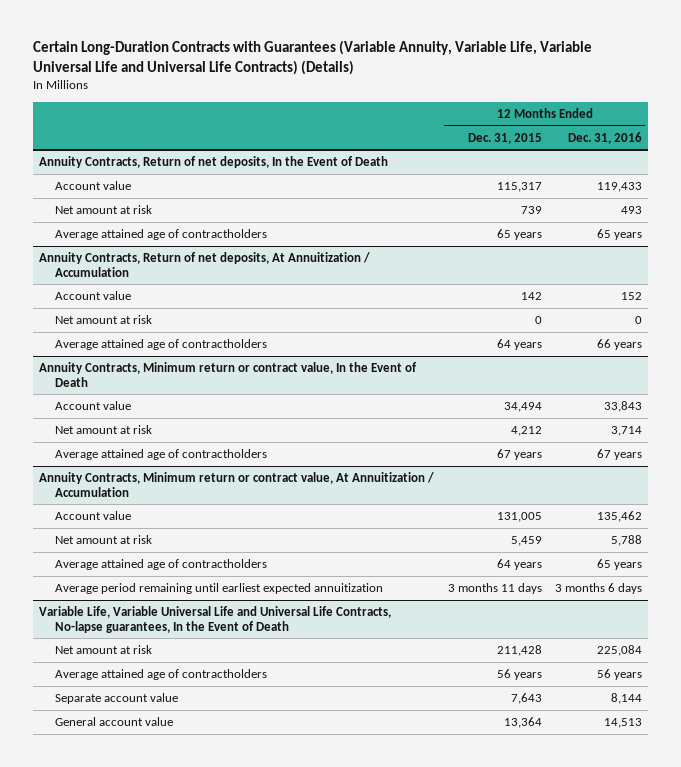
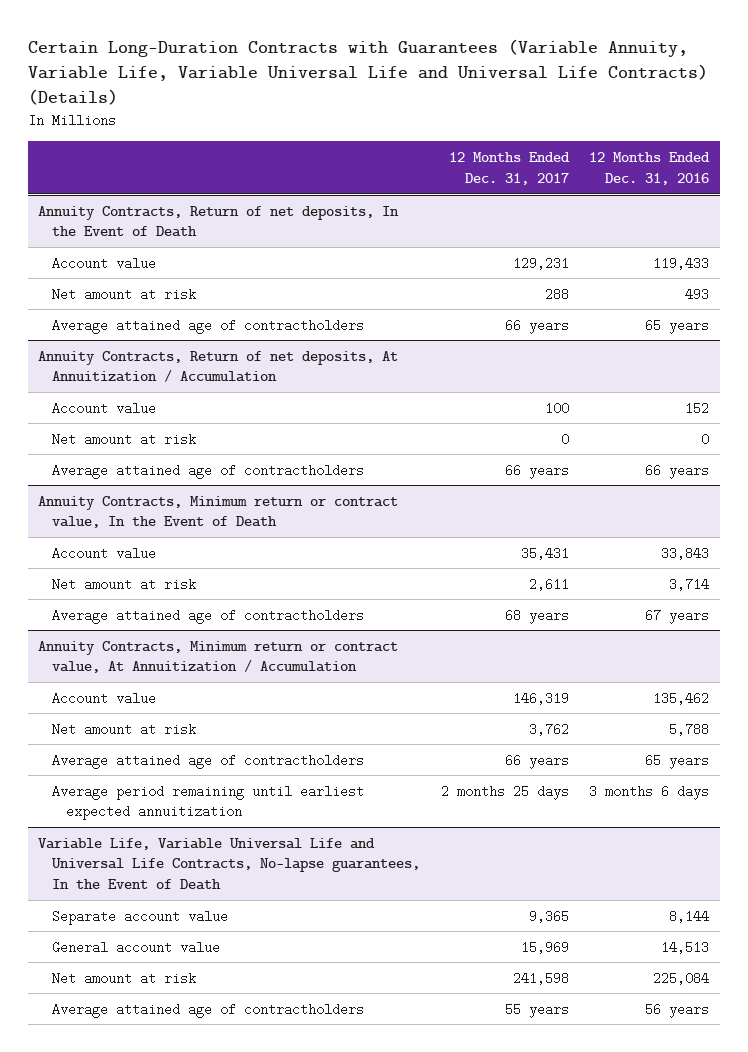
[467,132,542,144] Dec. 31, 2015 -> none
none -> [448,152,570,185] 12 Months Ended Dec. 31, 2017
[54,644,152,654] Net amount at risk -> [52,971,197,985] Net amount at risk
[54,668,267,680] Average attained age of contractholders -> [52,1002,365,1018] Average attained age of contractholders

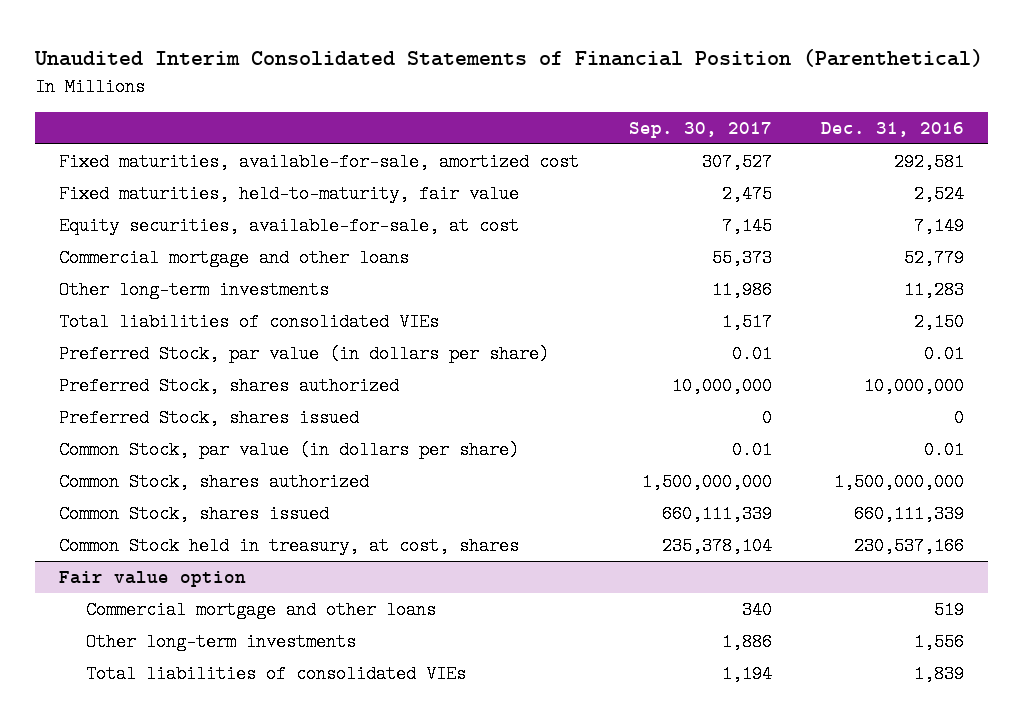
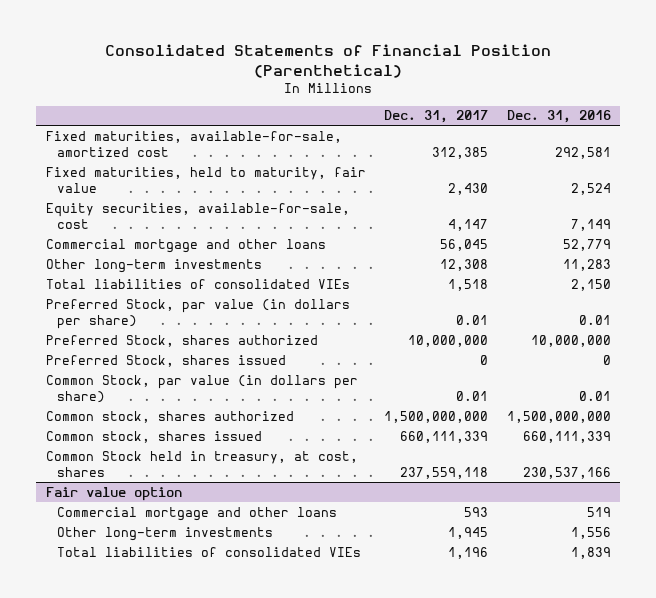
[33,49,983,68] Unaudited Interim Consolidated Statements of Financial Position (Parenthetical) -> [105,44,552,78] Consolidated Statements of Financial Position (Parenthetical)
[628,121,772,138] Sep. 30, 2017 -> none
none -> [384,110,489,124] Dec. 31, 2017
[59,185,520,204] Fixed maturities, held-to-maturity, fair value -> [45,166,366,194] Fixed maturities, held to maturity, fair value
[59,217,520,236] Equity securities, available-for-sale, at cost -> [45,202,350,230] Equity securities, available-for-sale, cost
[59,473,370,492] Common Stock, shares authorized -> [45,410,294,423] Common stock, shares authorized
[59,505,330,524] Common Stock, shares issued -> [45,430,262,443] Common stock, shares issued

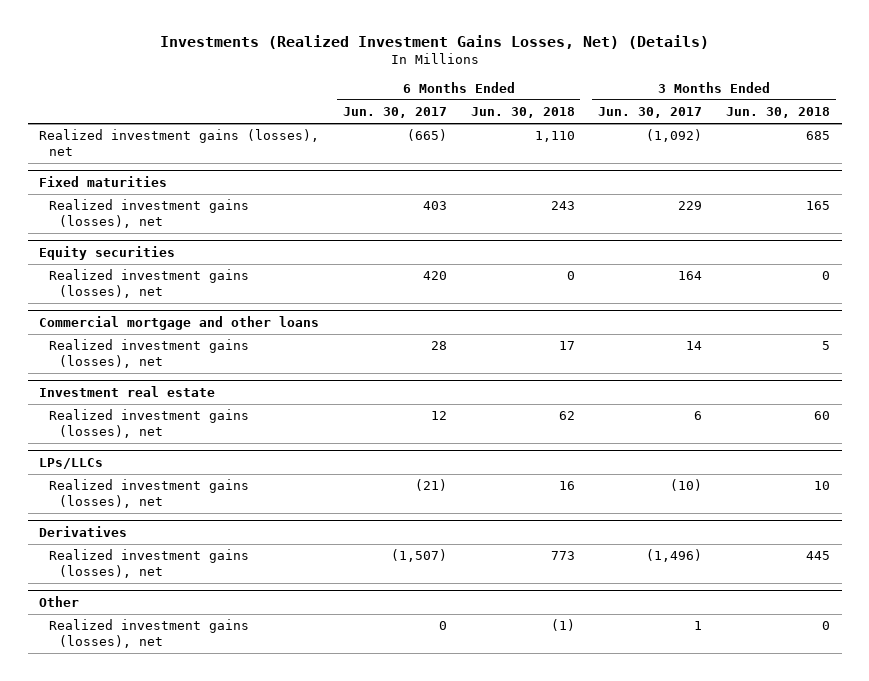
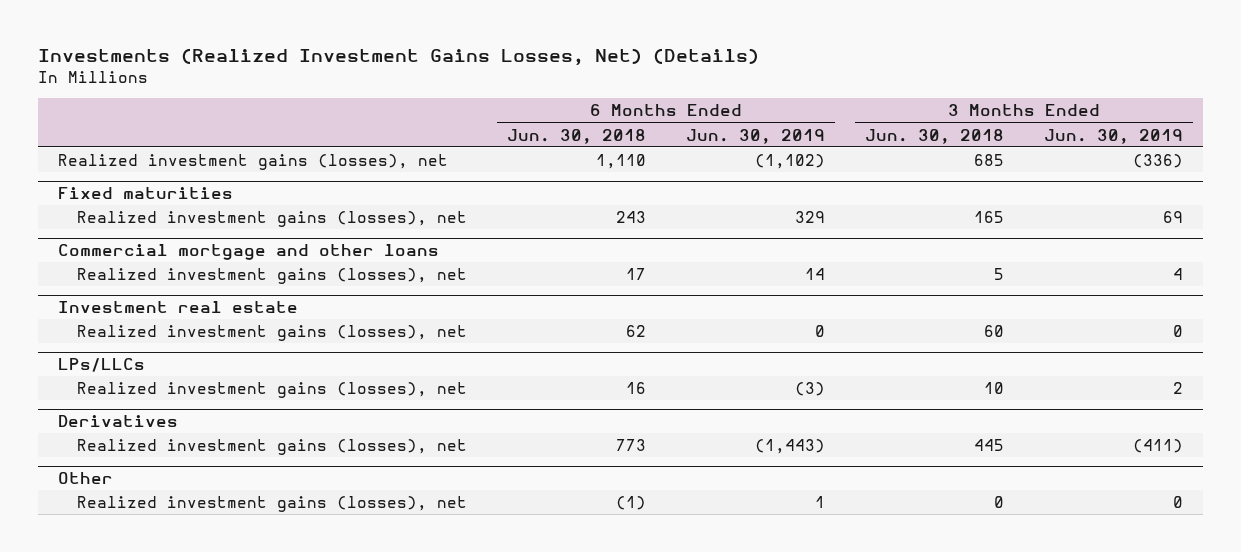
[342,107,447,119] Jun. 30, 2017 -> none
[598,107,703,119] Jun. 30, 2017 -> none
none -> [686,128,826,144] Jun. 30, 2019
none -> [1044,128,1184,144] Jun. 30, 2019
[39,245,176,260] Equity securities -> none
[48,269,249,298] Realized investment gains (losses), net -> none

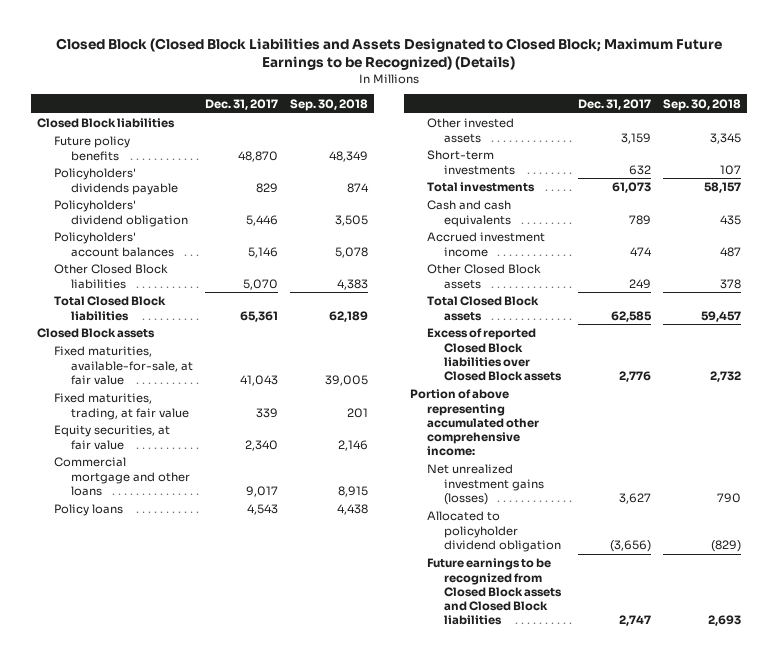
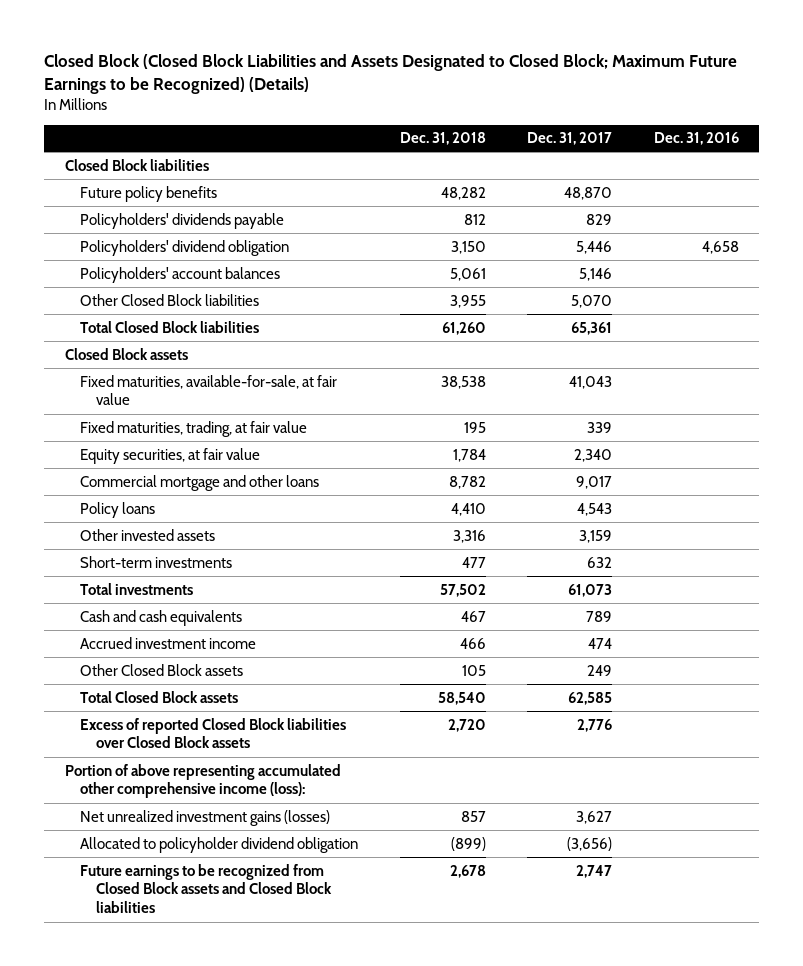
[290,98,369,111] Sep. 30, 2018 -> none
none -> [399,132,486,146] Dec. 31, 2018
none -> [653,132,739,146] Dec. 31, 2016
[409,389,539,457] Portion of above representing accumulated other comprehensive income: -> [64,763,341,799] Portion of above representing accumulated other comprehensive income (loss):

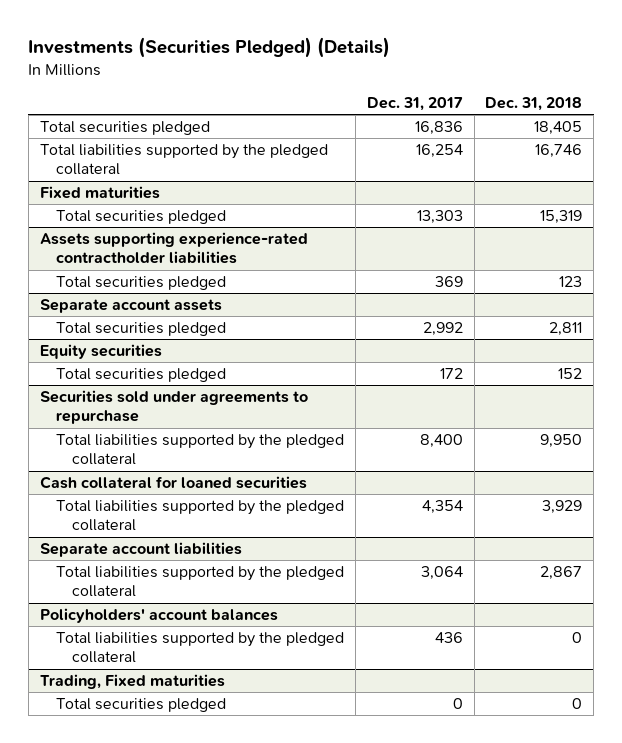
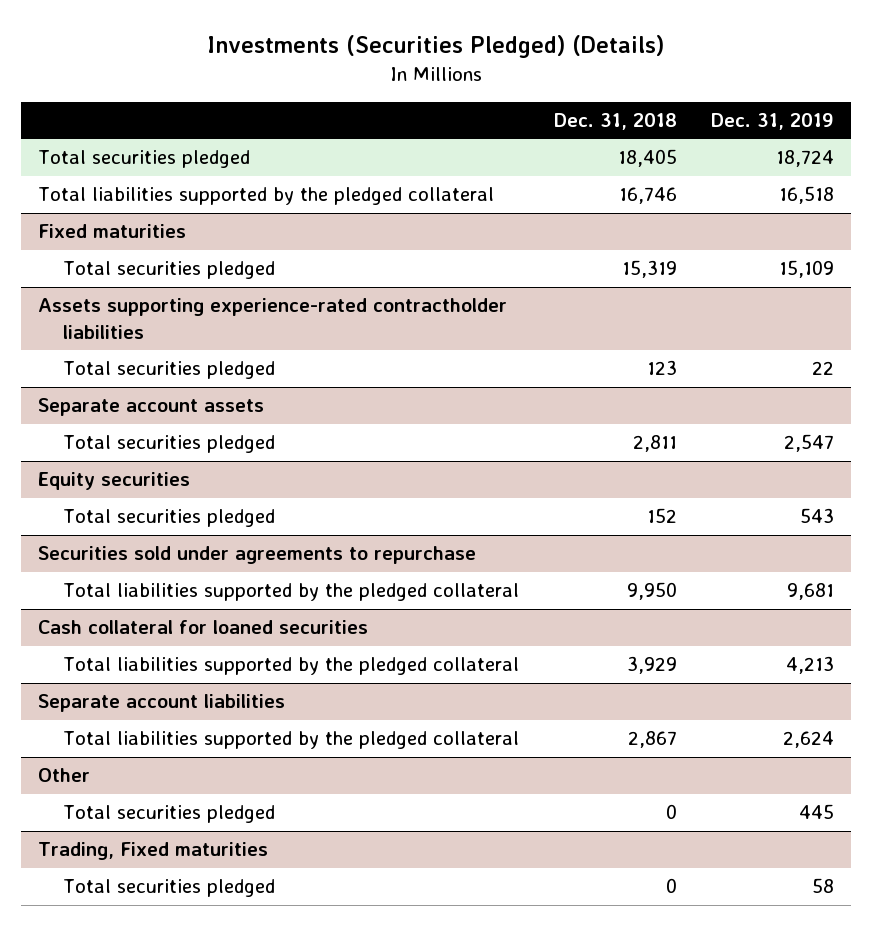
[366,97,463,112] Dec. 31, 2017 -> none
none -> [710,113,834,131] Dec. 31, 2019
[39,608,278,624] Policyholders' account balances -> none
[55,632,344,664] Total liabilities supported by the pledged collateral -> none
none -> [38,768,91,783] Other
none -> [63,805,276,824] Total securities pledged

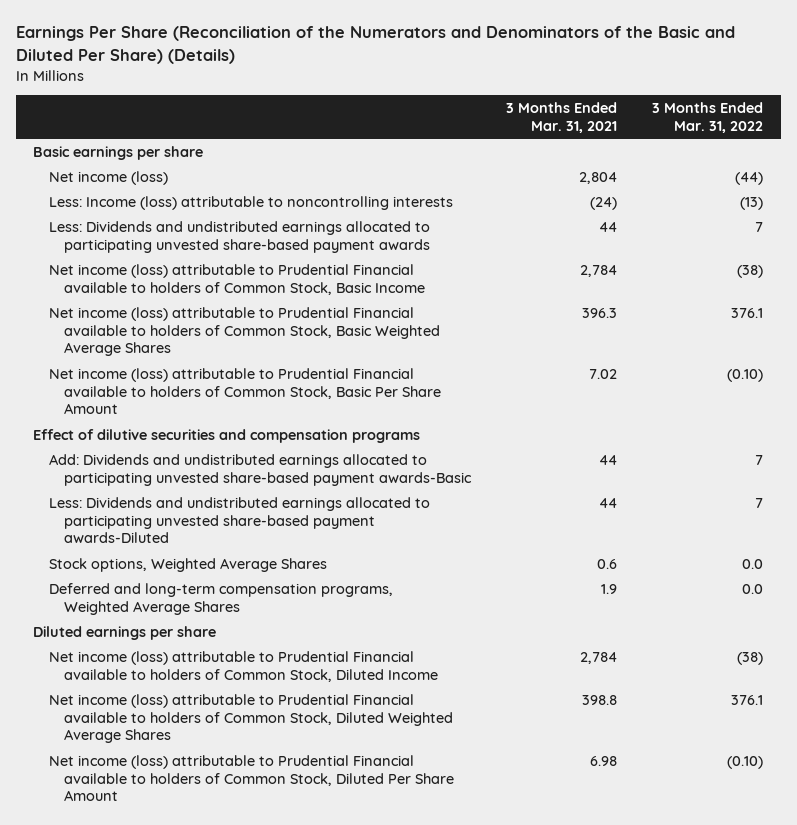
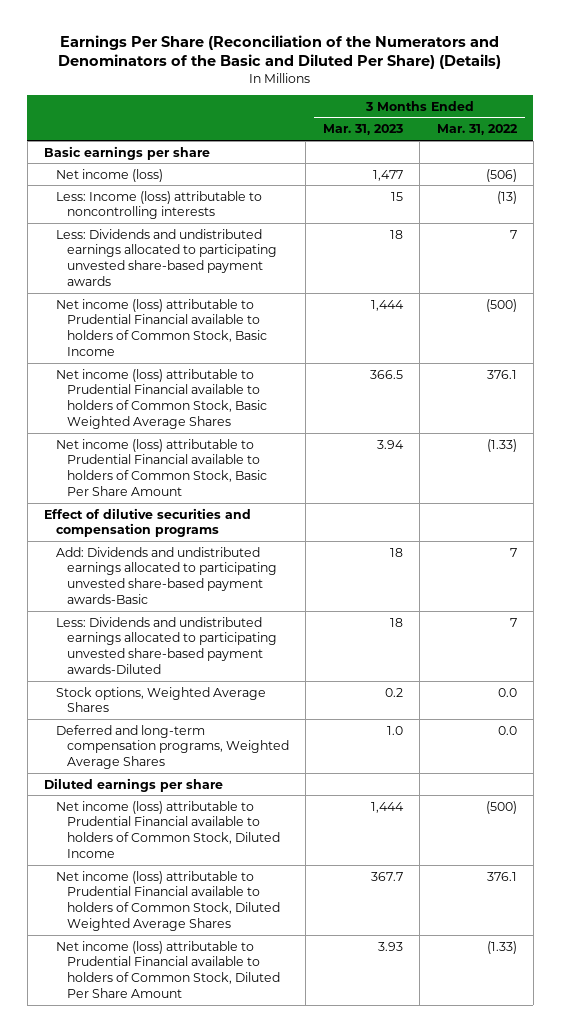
[506,101,618,133] 3 Months Ended Mar. 31, 2021 -> none
none -> [322,124,403,136] Mar. 31, 2023
[735,171,764,185] (44) -> [485,168,517,182] (506)
[737,264,764,278] (38) -> [485,298,517,312] (500)
[727,368,764,382] (0.10) -> [486,438,517,452] (1.33)
[737,651,764,665] (38) -> [485,800,517,814] (500)
[727,755,764,769] (0.10) -> [486,940,517,954] (1.33)

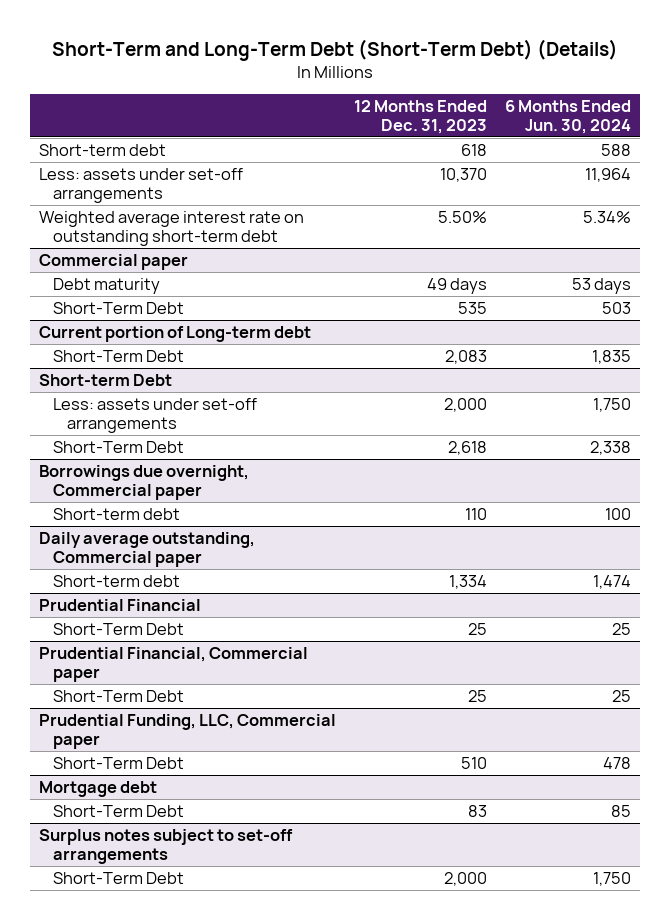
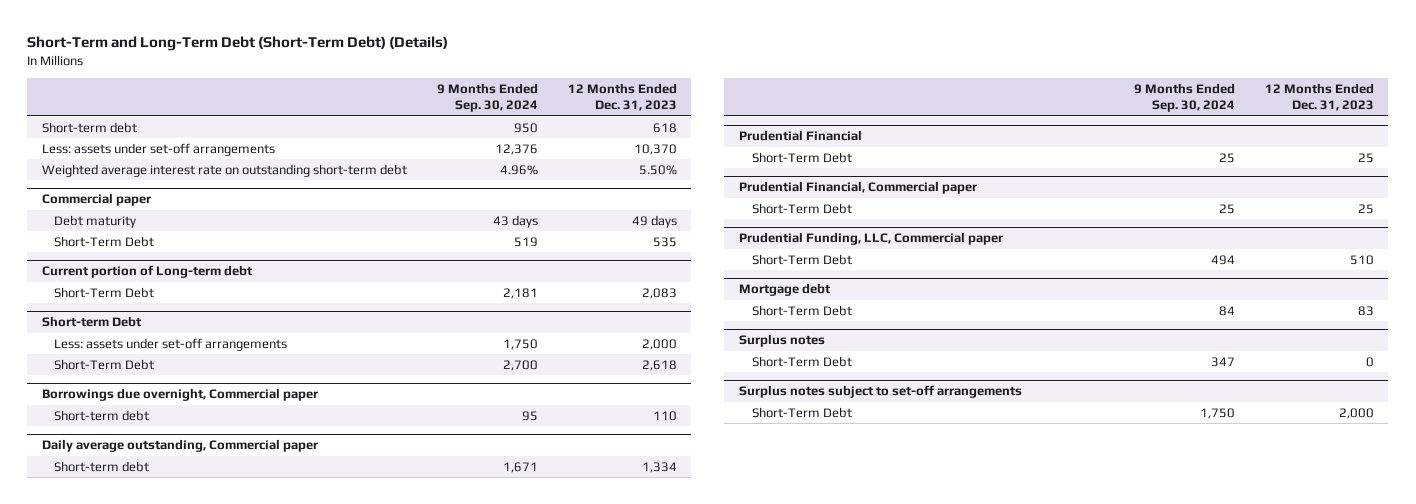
[504,99,631,135] 6 Months Ended Jun. 30, 2024 -> none
none -> [436,83,538,113] 9 Months Ended Sep. 30, 2024
none -> [739,334,826,348] Surplus notes
none -> [751,355,852,367] Short-Term Debt

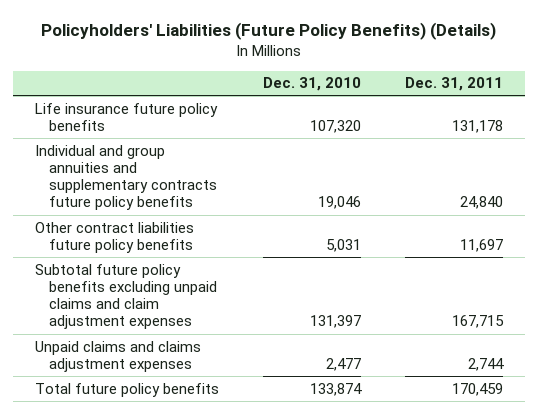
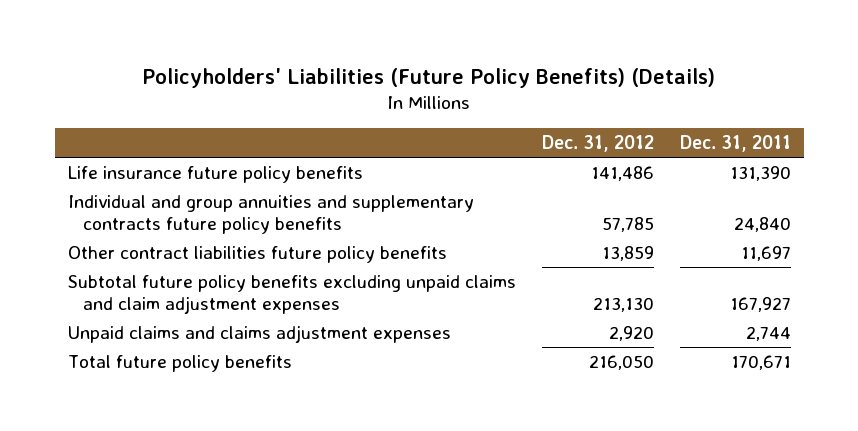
[262,77,361,92] Dec. 31, 2010 -> none
none -> [541,135,654,153] Dec. 31, 2012
[452,119,504,133] 131,178 -> [729,166,791,182] 131,390
[452,315,505,329] 167,715 -> [729,296,791,312] 167,927
[452,382,504,396] 170,459 -> [730,355,791,371] 170,671

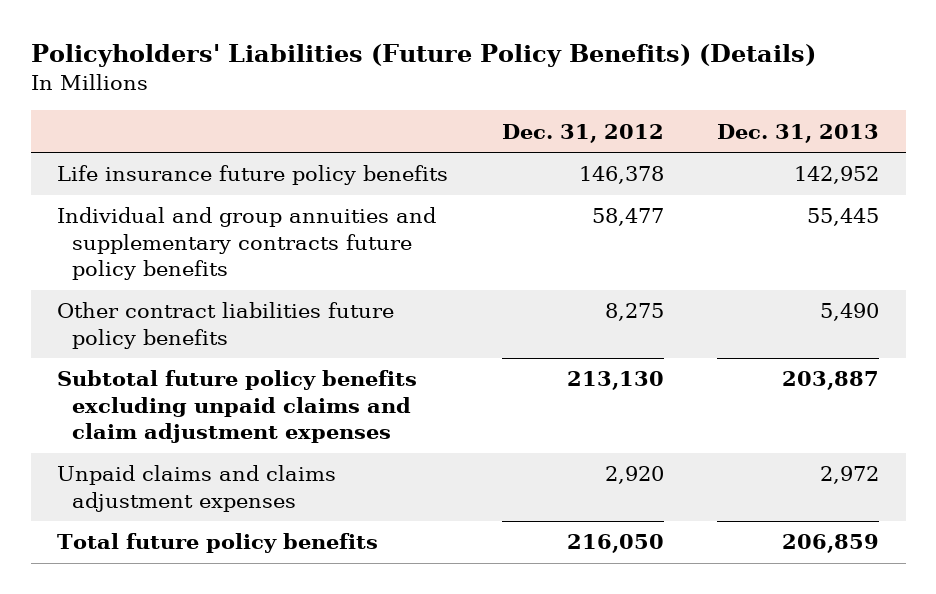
[679,135,791,153] Dec. 31, 2011 -> none
none -> [716,123,879,143] Dec. 31, 2013
[590,166,654,182] 141,486 -> [578,166,664,185] 146,378
[601,216,654,232] 57,785 -> [591,208,664,227] 58,477
[601,246,654,262] 13,859 -> [604,303,664,322] 8,275

